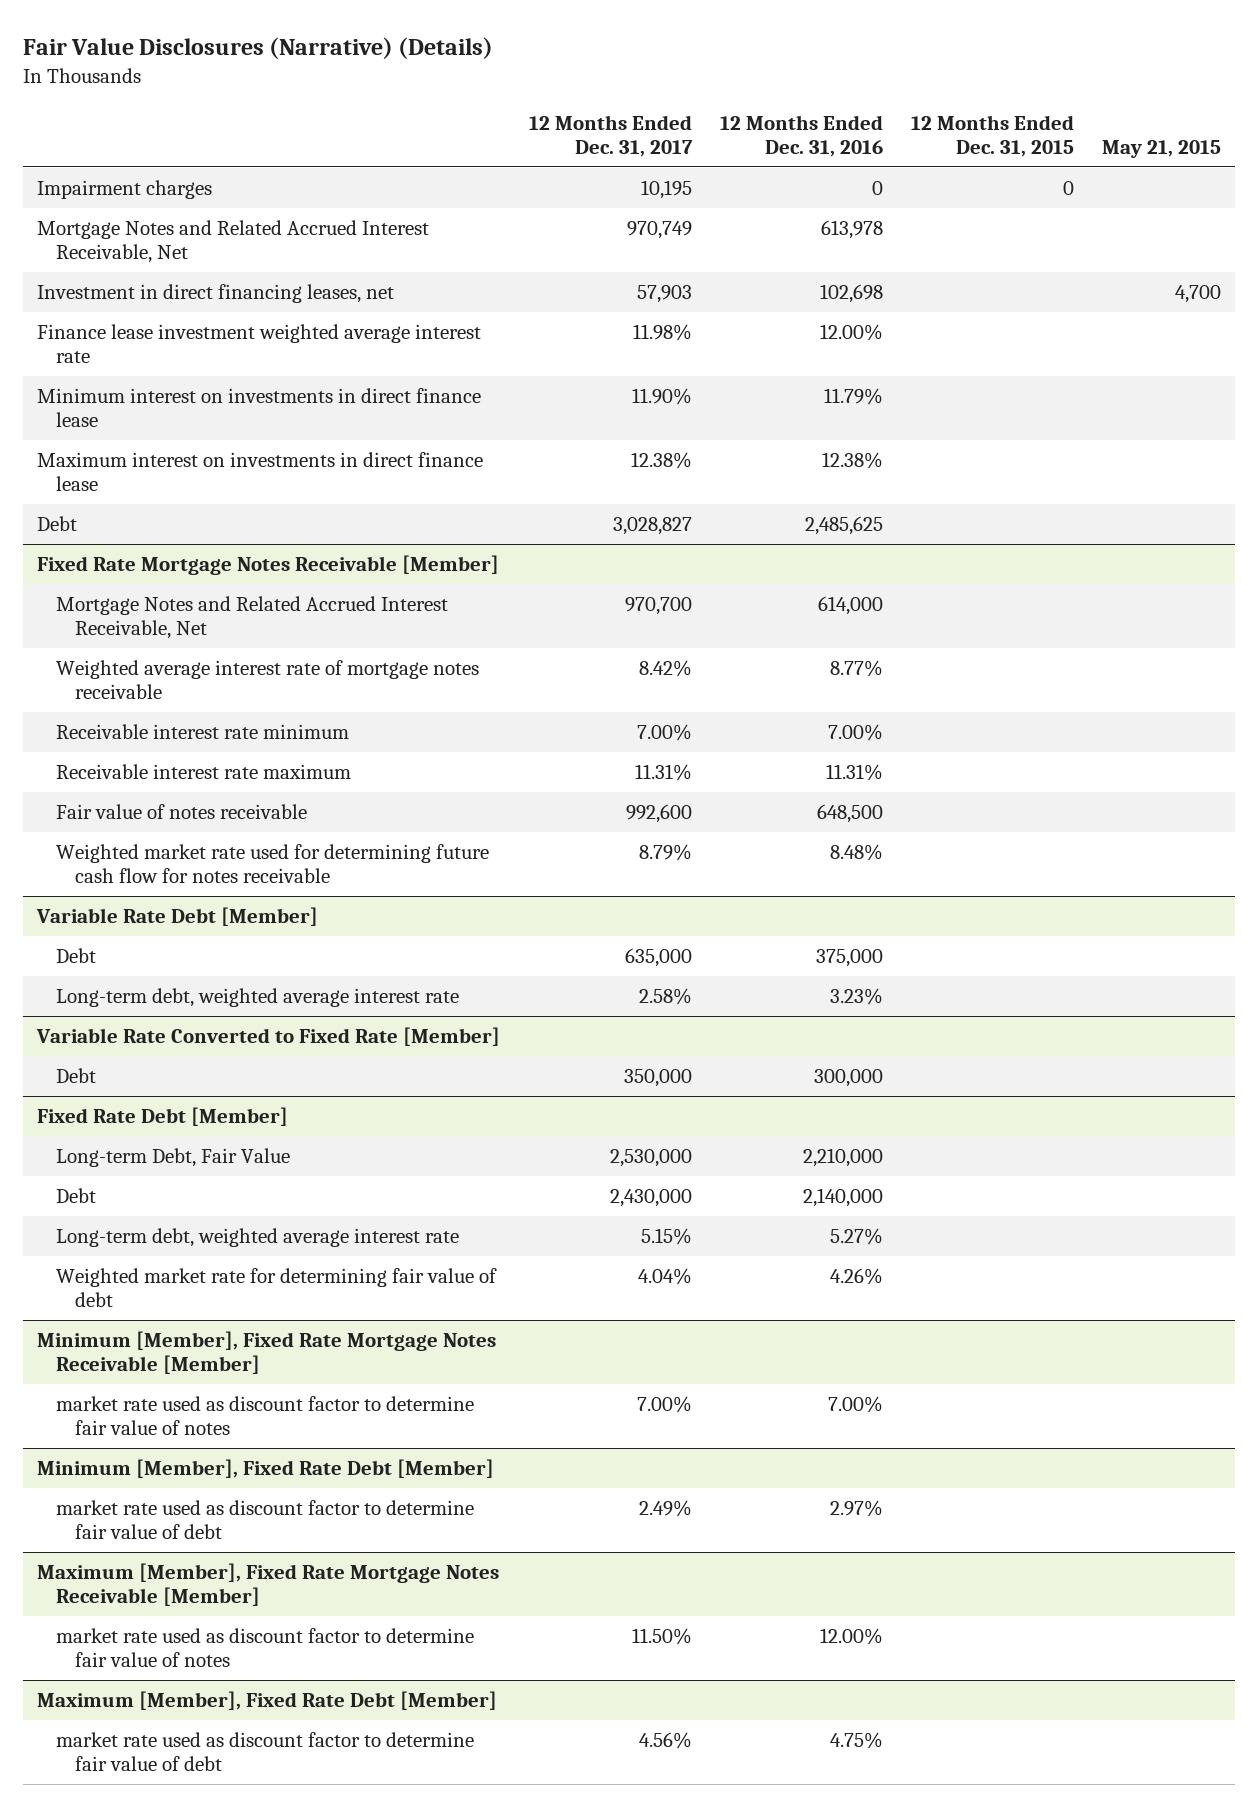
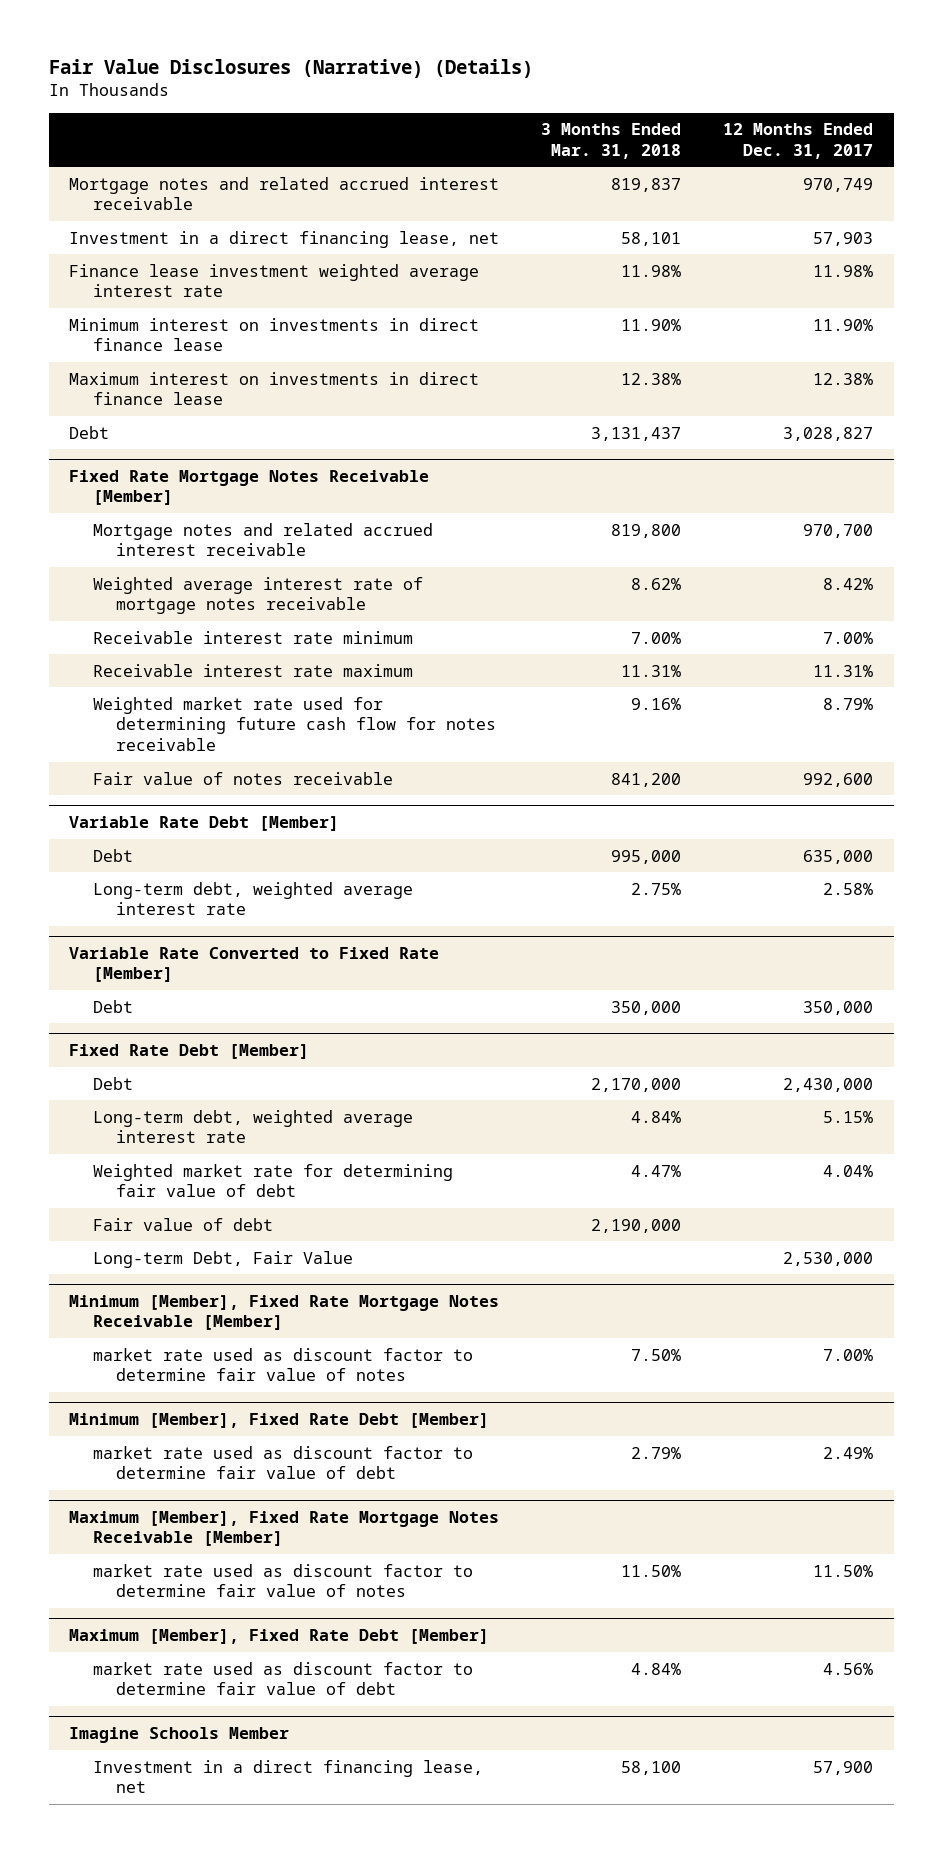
[719,114,883,157] 12 Months Ended Dec. 31, 2016 -> none
[910,114,1074,157] 12 Months Ended Dec. 31, 2015 -> none
[1101,139,1221,158] May 21, 2015 -> none
none -> [541,123,682,159] 3 Months Ended Mar. 31, 2018
[37,179,213,199] Impairment charges -> none
[37,219,430,263] Mortgage Notes and Related Accrued Interest Receivable, Net -> [69,176,500,211] Mortgage notes and related accrued interest receivable
[37,283,395,303] Investment in direct financing leases, net -> [69,230,500,248] Investment in a direct financing lease, net
[56,595,449,639] Mortgage Notes and Related Accrued Interest Receivable, Net -> [92,522,433,557] Mortgage notes and related accrued interest receivable
[56,803,308,819] Fair value of notes receivable -> [92,771,393,785] Fair value of notes receivable
none -> [92,1217,273,1231] Fair value of debt
[56,1147,291,1167] Long-term Debt, Fair Value -> [92,1250,353,1268] Long-term Debt, Fair Value
none -> [69,1726,290,1743] Imagine Schools Member
none -> [92,1759,483,1794] Investment in a direct financing lease, net

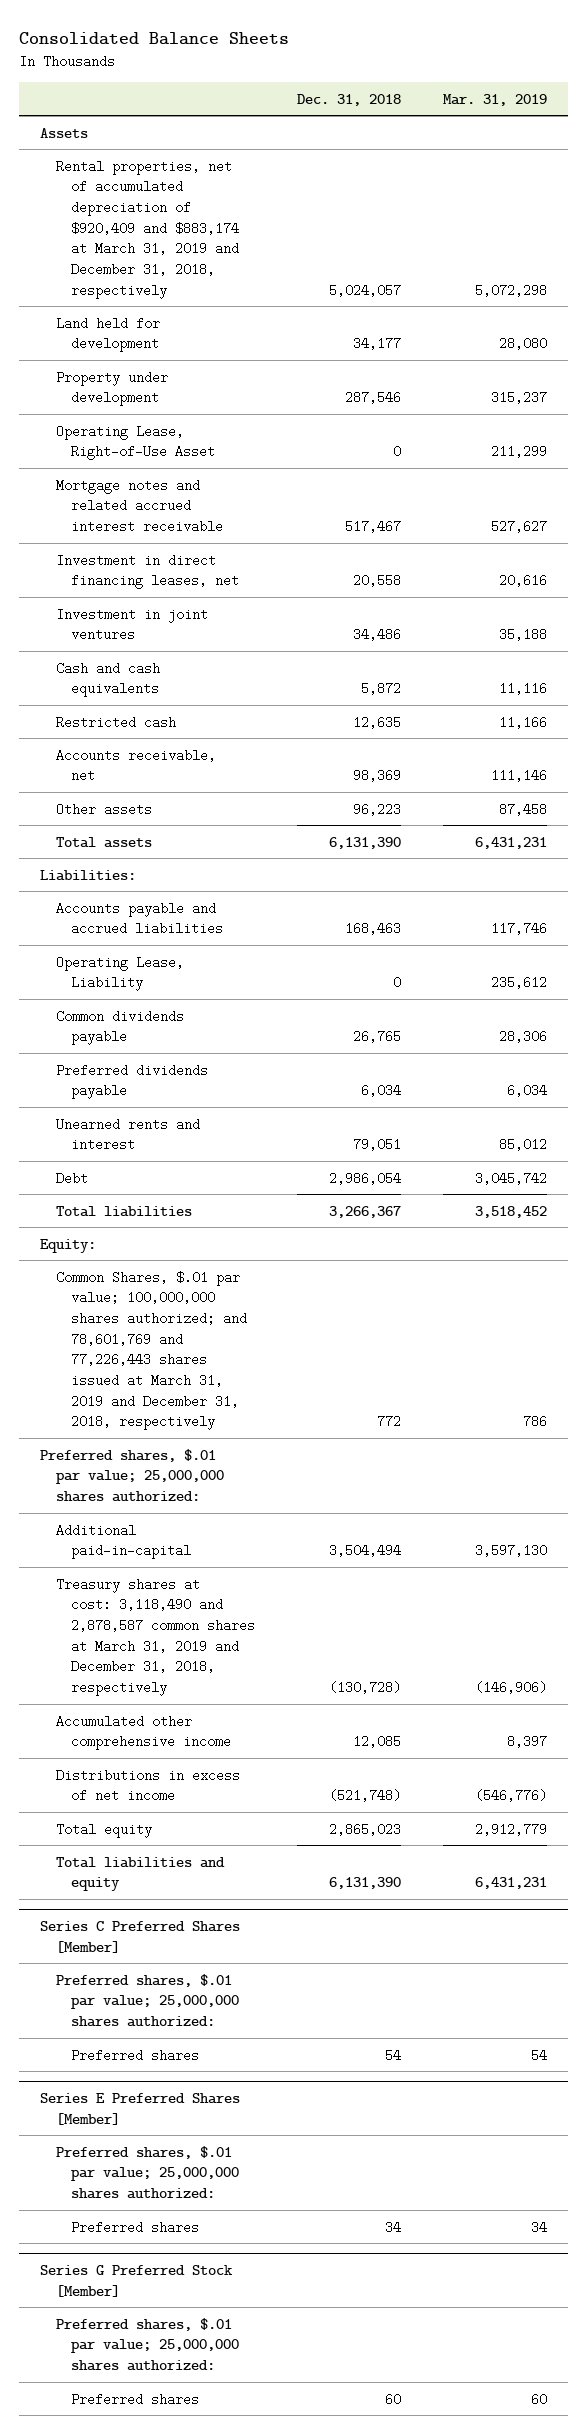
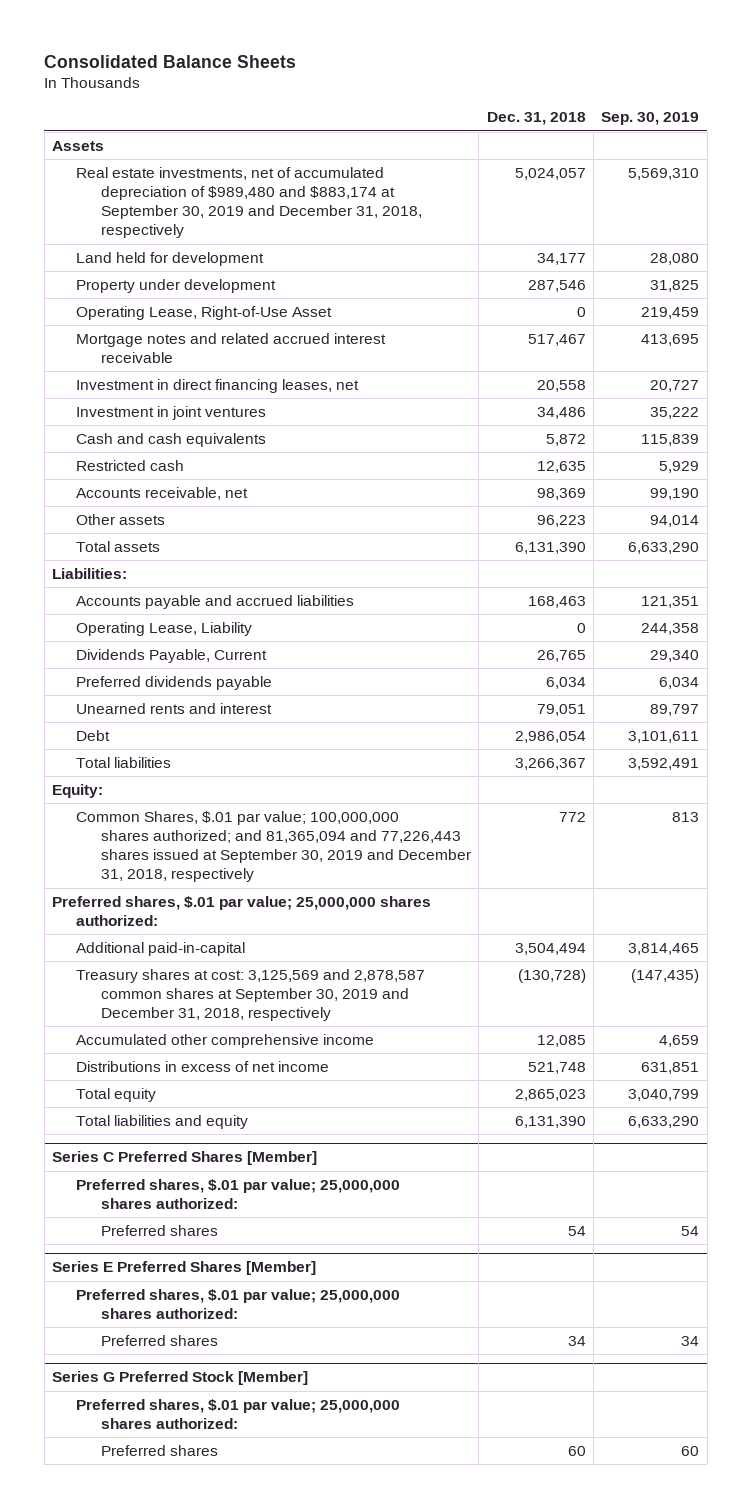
[443,93,548,106] Mar. 31, 2019 -> none
none -> [601,112,700,126] Sep. 30, 2019
[55,159,239,299] Rental properties, net of accumulated depreciation of $920,409 and $883,174 at March 31, 2019 and December 31, 2018, respectively -> [76,166,422,239] Real estate investments, net of accumulated depreciation of $989,480 and $883,174 at September 30, 2019 and December 31, 2018, respectively
[55,1009,184,1046] Common dividends payable -> [76,648,268,663] Dividends Payable, Current
[55,1270,247,1431] Common Shares, $.01 par value; 100,000,000 shares authorized; and 78,601,769 and 77,226,443 shares issued at March 31, 2019 and December 31, 2018, respectively -> [76,810,471,883] Common Shares, $.01 par value; 100,000,000 shares authorized; and 81,365,094 and 77,226,443 shares issued at September 30, 2019 and December 31, 2018, respectively
[55,1577,255,1697] Treasury shares at cost: 3,118,490 and 2,878,587 common shares at March 31, 2019 and December 31, 2018, respectively -> [76,968,426,1022] Treasury shares at cost: 3,125,569 and 2,878,587 common shares at September 30, 2019 and December 31, 2018, respectively
[328,1789,401,1803] (521,748) -> [527,1061,586,1074] 521,748

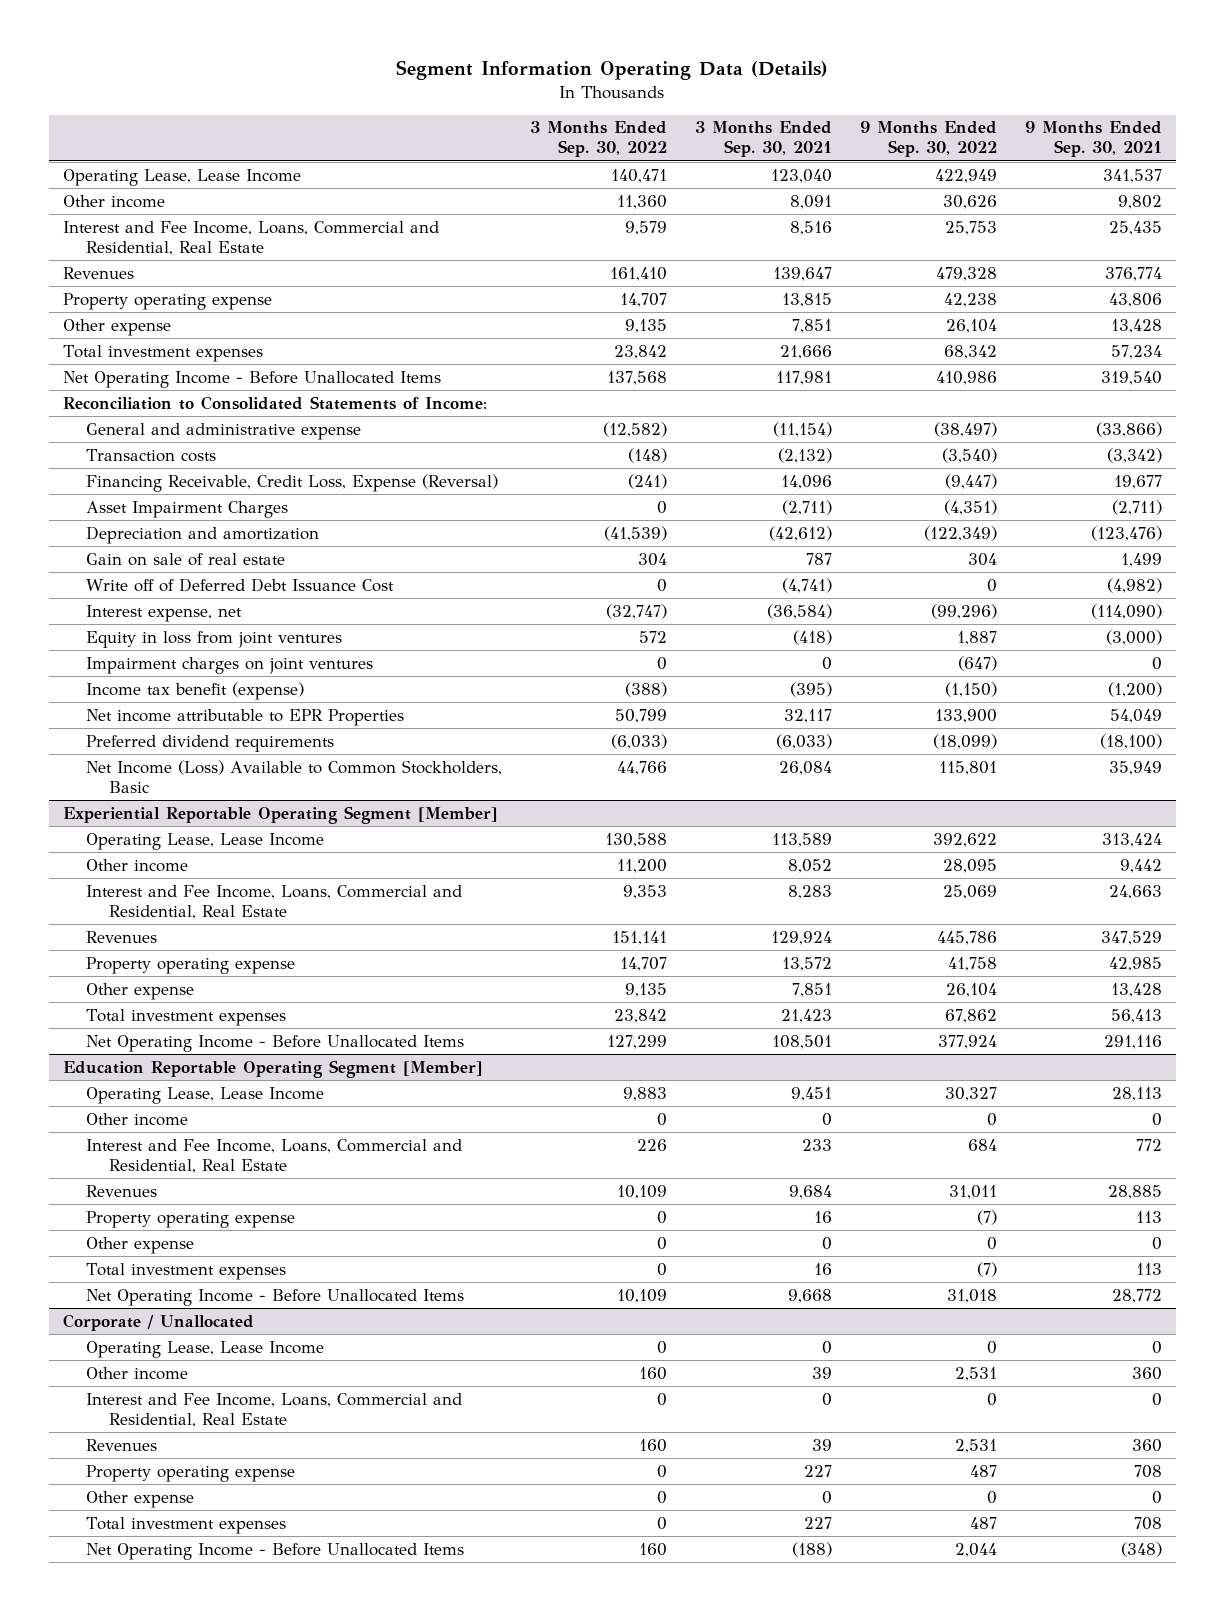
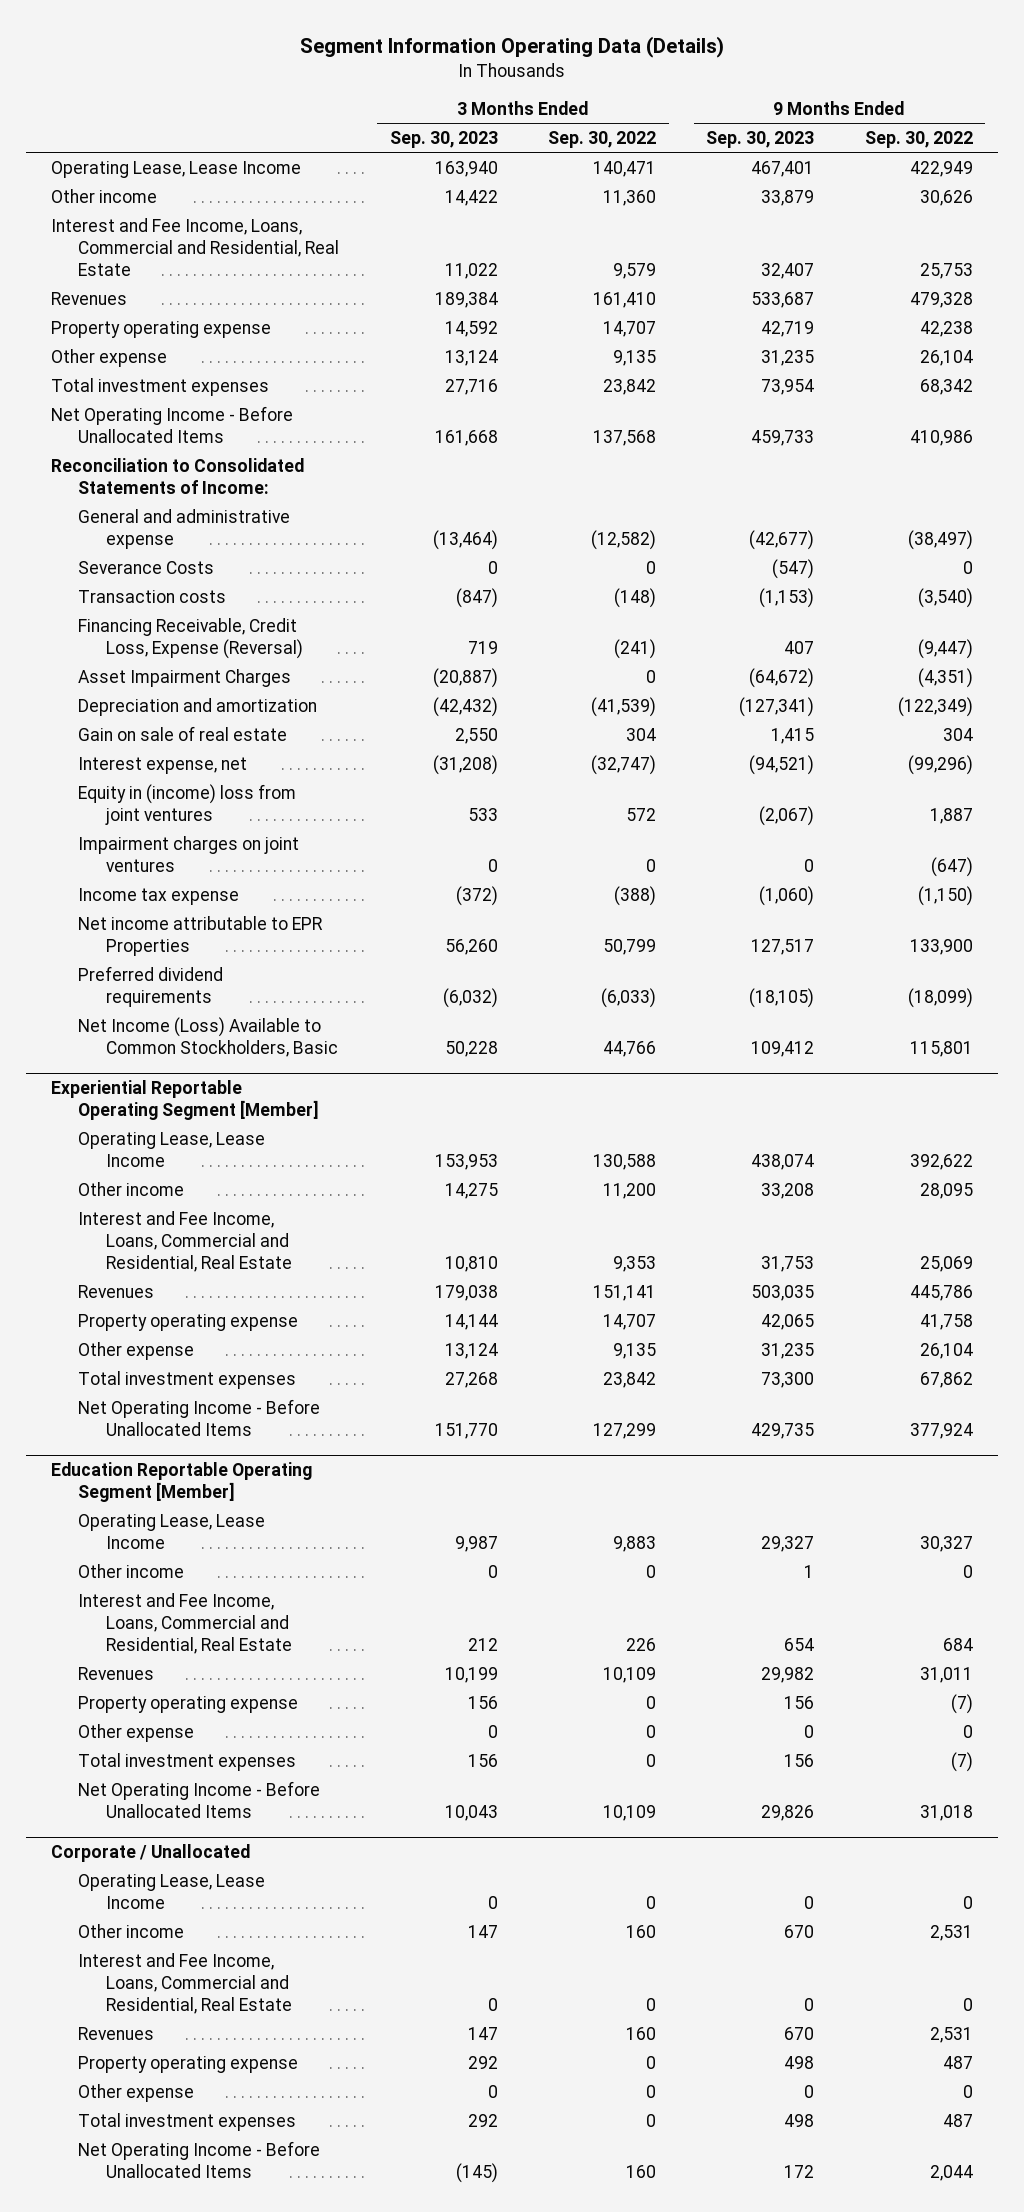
[694,121,832,158] 3 Months Ended Sep. 30, 2021 -> none
[1024,121,1162,158] 9 Months Ended Sep. 30, 2021 -> none
none -> [389,131,498,149] Sep. 30, 2023
none -> [706,131,815,149] Sep. 30, 2023
none -> [78,560,215,574] Severance Costs
[85,577,394,592] Write off of Deferred Debt Issuance Cost -> none
[85,630,342,648] Equity in loss from joint ventures -> [78,783,297,825] Equity in (income) loss from joint ventures
[85,681,304,700] Income tax benefit (expense) -> [78,887,240,905] Income tax expense

